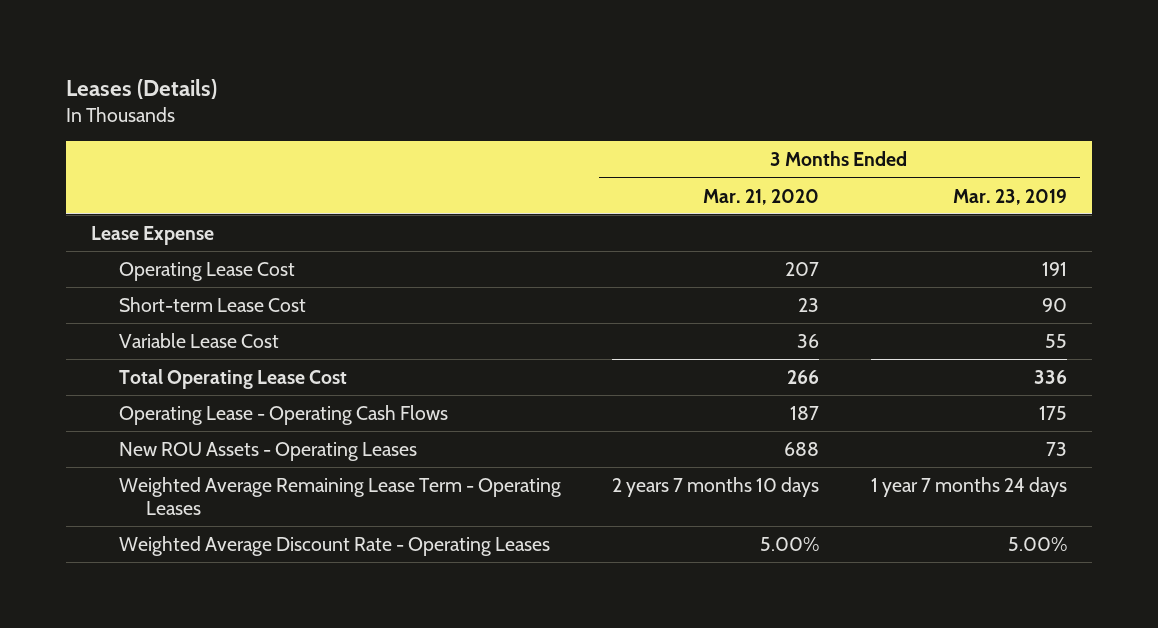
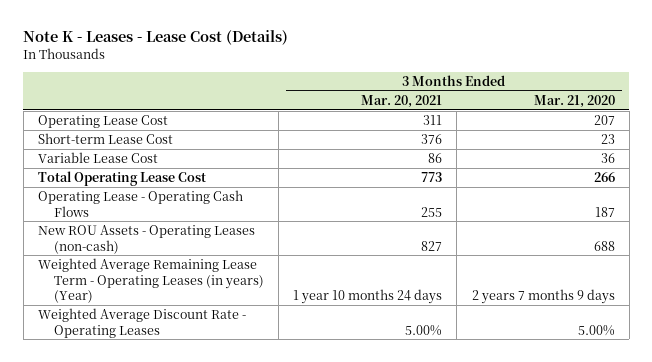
[65,78,217,99] Leases (Details) -> [23,30,289,46] Note K - Leases - Lease Cost (Details)
[952,188,1067,205] Mar. 23, 2019 -> none
none -> [361,94,443,108] Mar. 20, 2021
[91,225,215,245] Lease Expense -> none
[118,441,417,461] New ROU Assets - Operating Leases -> [37,225,255,254] New ROU Assets - Operating Leases (non-cash)
[118,476,561,515] Weighted Average Remaining Lease Term - Operating Leases -> [37,258,264,304] Weighted Average Remaining Lease Term - Operating Leases (in years) (Year)
[612,476,820,497] 2 years 7 months 10 days -> [471,289,615,305] 2 years 7 months 9 days

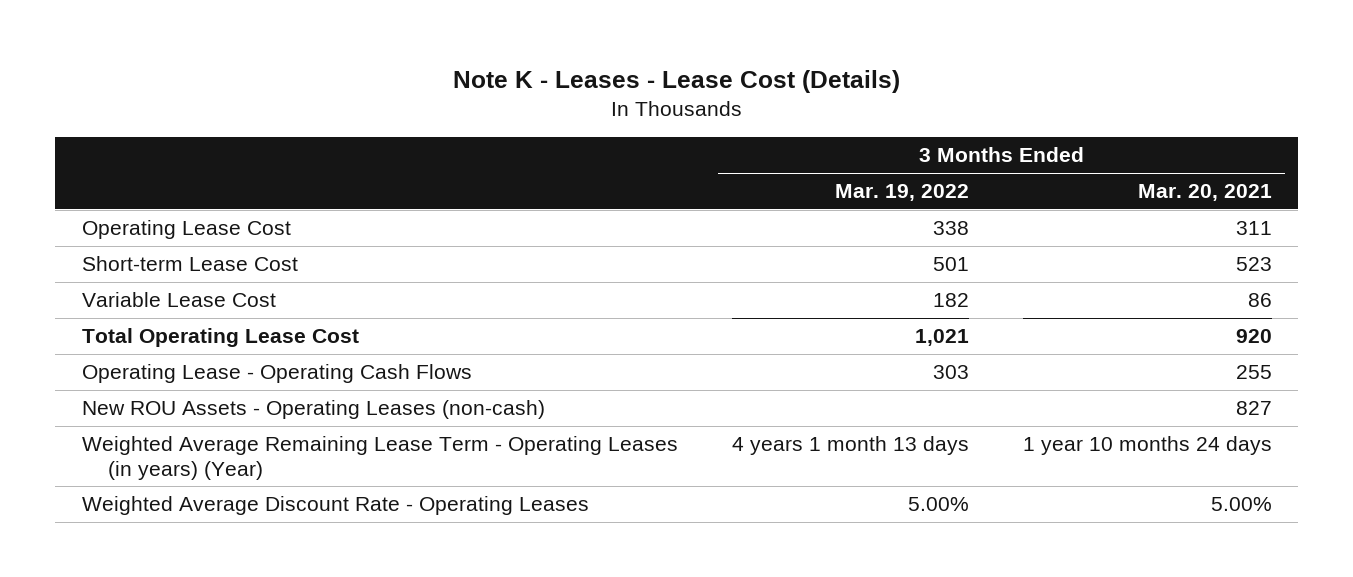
[533,94,615,108] Mar. 21, 2020 -> none
none -> [834,184,969,202] Mar. 19, 2022
[421,134,443,145] 376 -> [1235,257,1272,272] 523
[421,172,443,183] 773 -> [1235,329,1272,344] 920

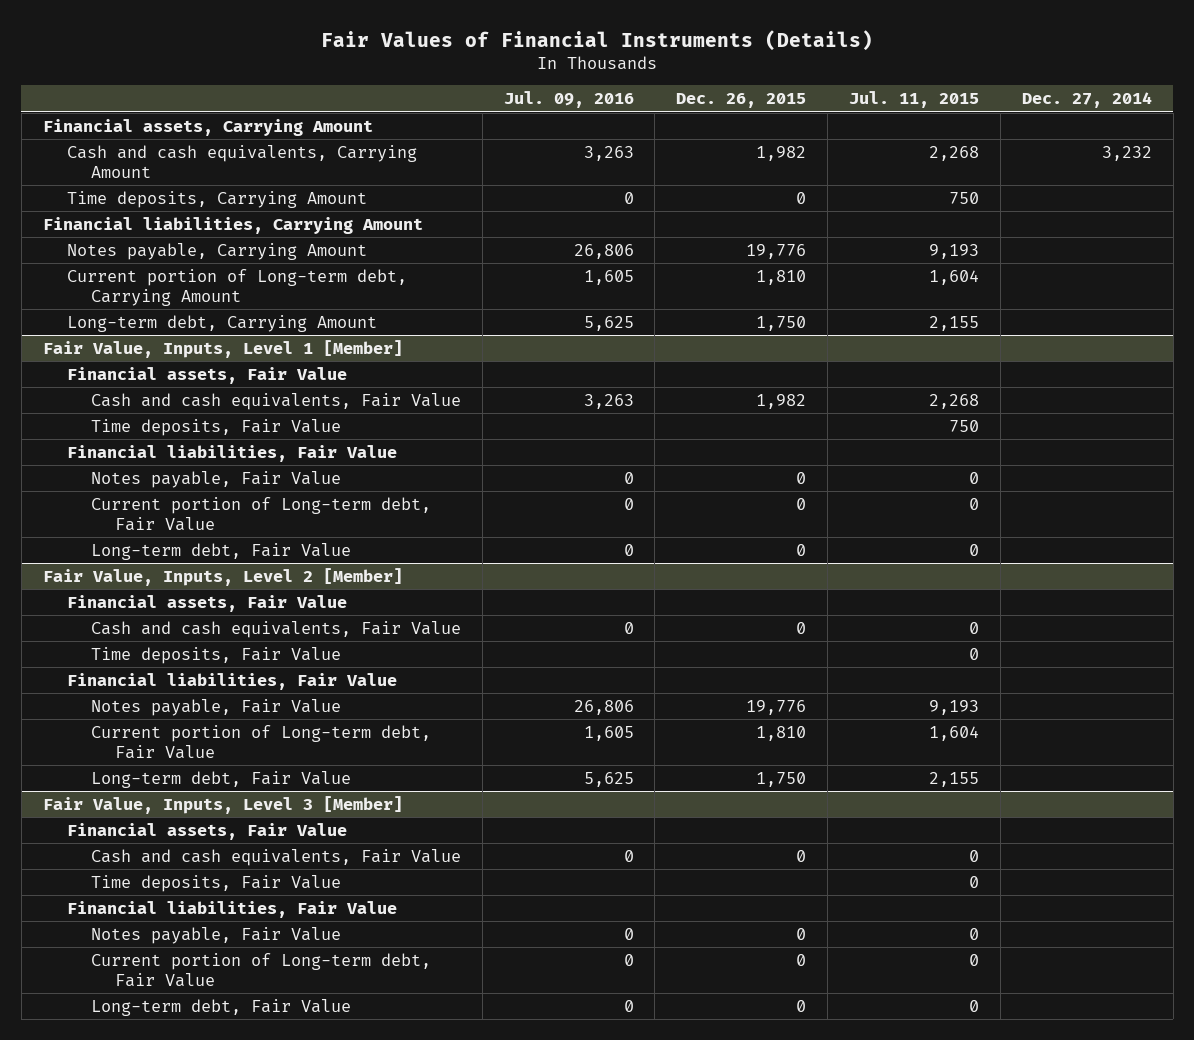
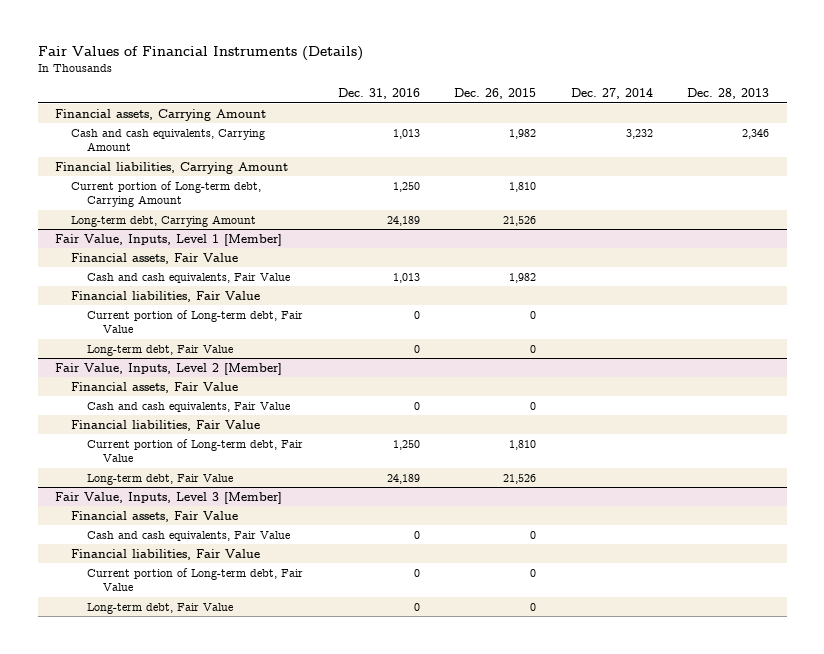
[503,91,634,109] Jul. 09, 2016 -> none
[849,91,980,109] Jul. 11, 2015 -> none
none -> [337,88,420,100] Dec. 31, 2016
none -> [687,88,770,100] Dec. 28, 2013
[66,190,367,208] Time deposits, Carrying Amount -> none
[66,242,367,260] Notes payable, Carrying Amount -> none
[756,315,807,331] 1,750 -> [503,215,537,226] 21,526
[90,418,341,436] Time deposits, Fair Value -> none
[90,470,341,488] Notes payable, Fair Value -> none
[90,646,341,664] Time deposits, Fair Value -> none
[90,698,341,716] Notes payable, Fair Value -> none
[756,771,807,787] 1,750 -> [503,473,537,484] 21,526
[90,874,341,892] Time deposits, Fair Value -> none
[90,926,341,944] Notes payable, Fair Value -> none

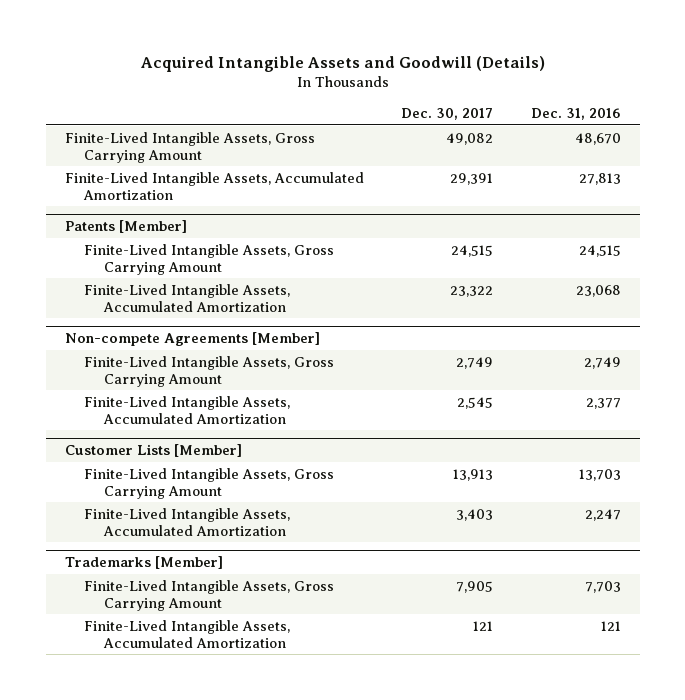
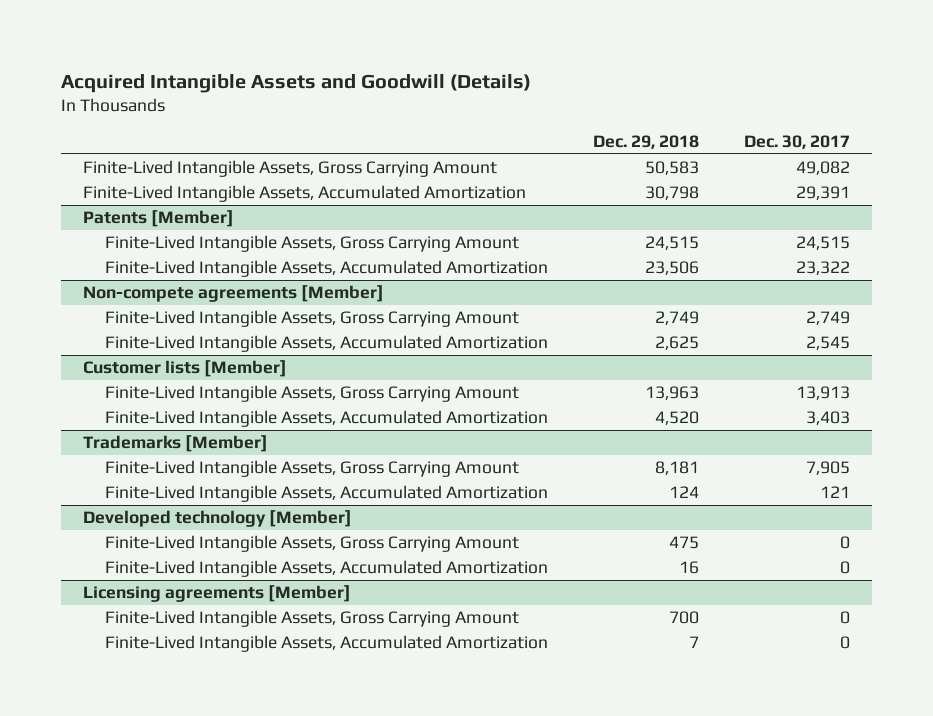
[530,107,621,120] Dec. 31, 2016 -> none
none -> [592,134,699,149] Dec. 29, 2018
[64,332,320,347] Non-compete Agreements [Member] -> [82,285,384,303] Non-compete agreements [Member]
[64,444,242,458] Customer Lists [Member] -> [82,360,287,378] Customer lists [Member]
none -> [82,510,352,528] Developed technology [Member]
none -> [105,535,520,553] Finite-Lived Intangible Assets, Gross Carrying Amount
none -> [105,560,549,578] Finite-Lived Intangible Assets, Accumulated Amortization
none -> [82,585,351,603] Licensing agreements [Member]
none -> [105,610,520,628] Finite-Lived Intangible Assets, Gross Carrying Amount
none -> [105,635,549,653] Finite-Lived Intangible Assets, Accumulated Amortization

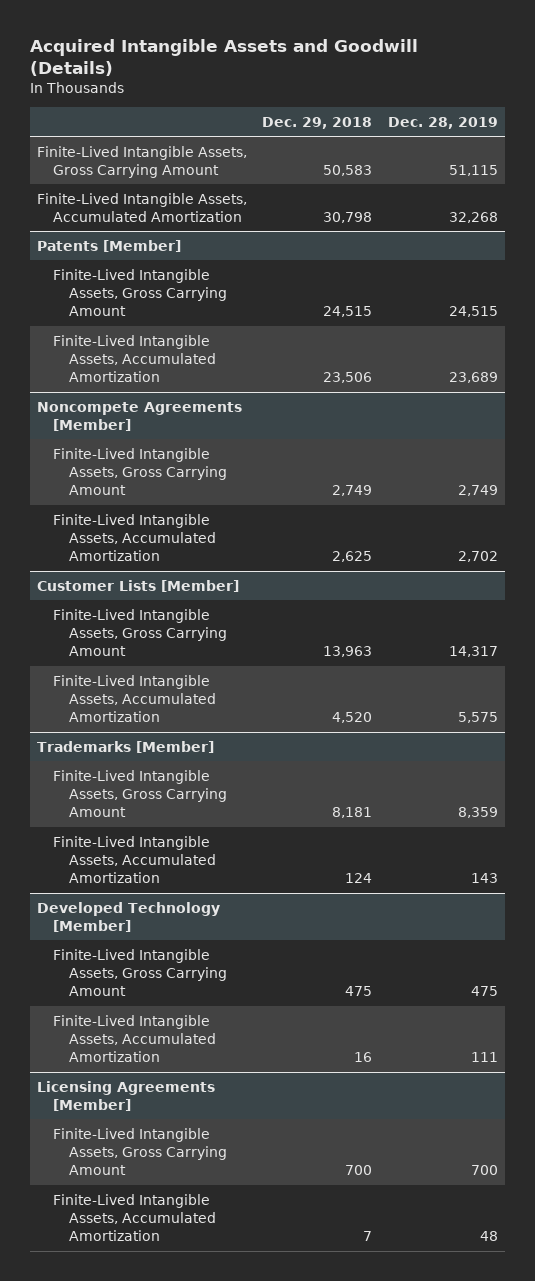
[743,134,850,149] Dec. 30, 2017 -> none
none -> [387,116,498,129] Dec. 28, 2019
[82,285,384,303] Non-compete agreements [Member] -> [37,401,243,431] Noncompete Agreements [Member]
[82,360,287,378] Customer lists [Member] -> [37,579,240,592] Customer Lists [Member]
[82,510,352,528] Developed technology [Member] -> [37,901,221,932] Developed Technology [Member]
[82,585,351,603] Licensing agreements [Member] -> [37,1080,216,1111] Licensing Agreements [Member]

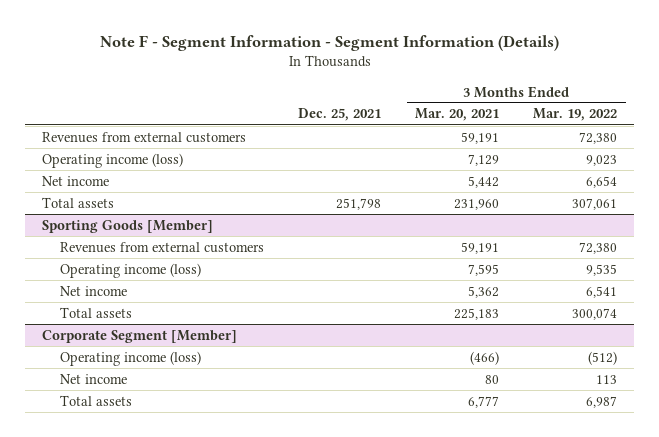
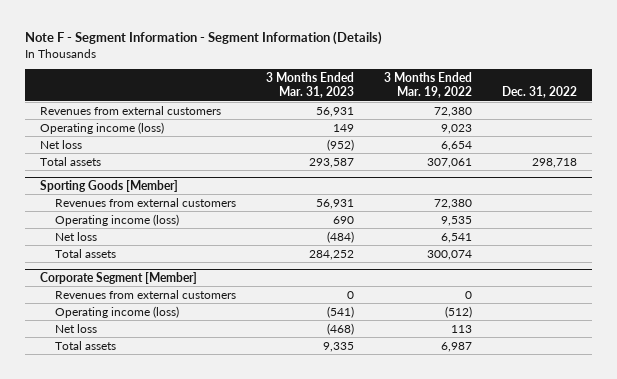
[297,108,381,122] Dec. 25, 2021 -> none
[415,108,500,122] Mar. 20, 2021 -> none
none -> [265,71,354,99] 3 Months Ended Mar. 31, 2023
none -> [502,86,578,99] Dec. 31, 2022
[41,175,109,186] Net income -> [39,139,82,149] Net loss
[59,285,127,296] Net income -> [54,231,97,241] Net loss
none -> [54,289,236,299] Revenues from external customers
[59,373,127,384] Net income -> [54,323,97,333] Net loss

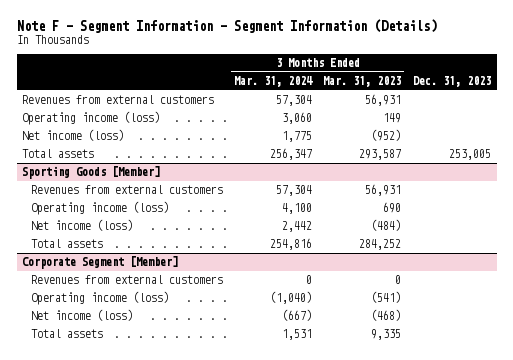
[384,71,473,99] 3 Months Ended Mar. 19, 2022 -> none
[502,86,578,99] Dec. 31, 2022 -> none
none -> [234,76,314,88] Mar. 31, 2024
none -> [412,76,491,88] Dec. 31, 2023
[39,139,82,149] Net loss -> [22,129,125,142] Net income (loss)
[54,231,97,241] Net loss -> [30,219,133,232] Net income (loss)
[54,323,97,333] Net loss -> [30,309,133,322] Net income (loss)

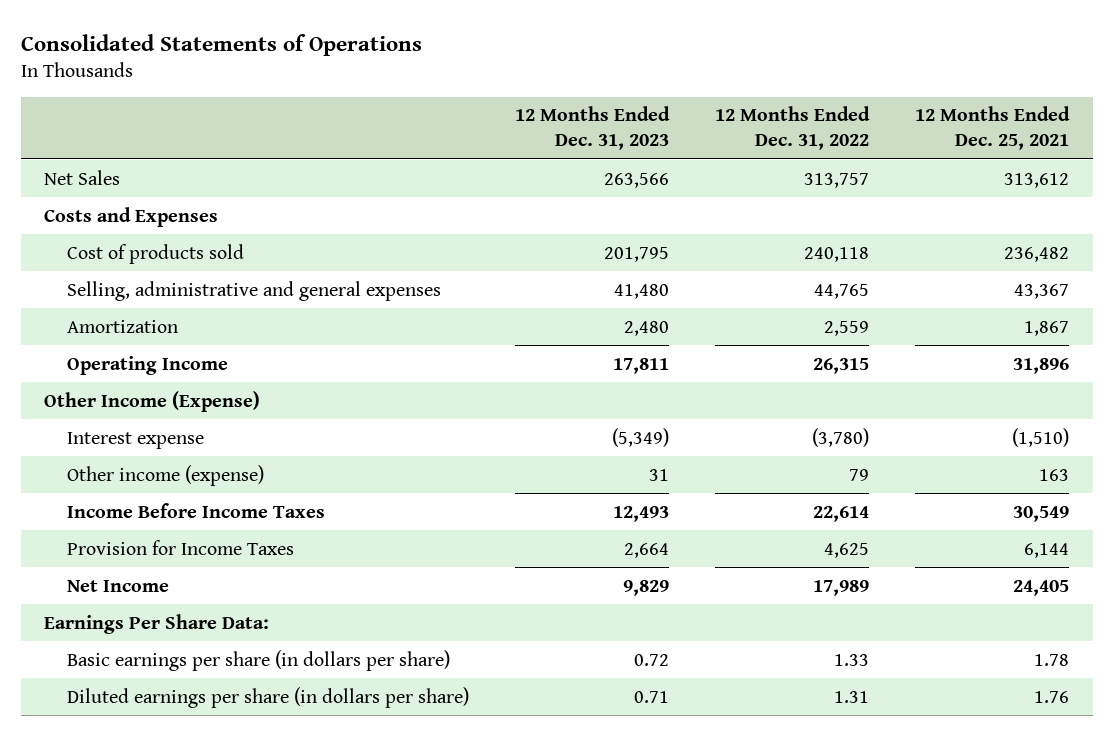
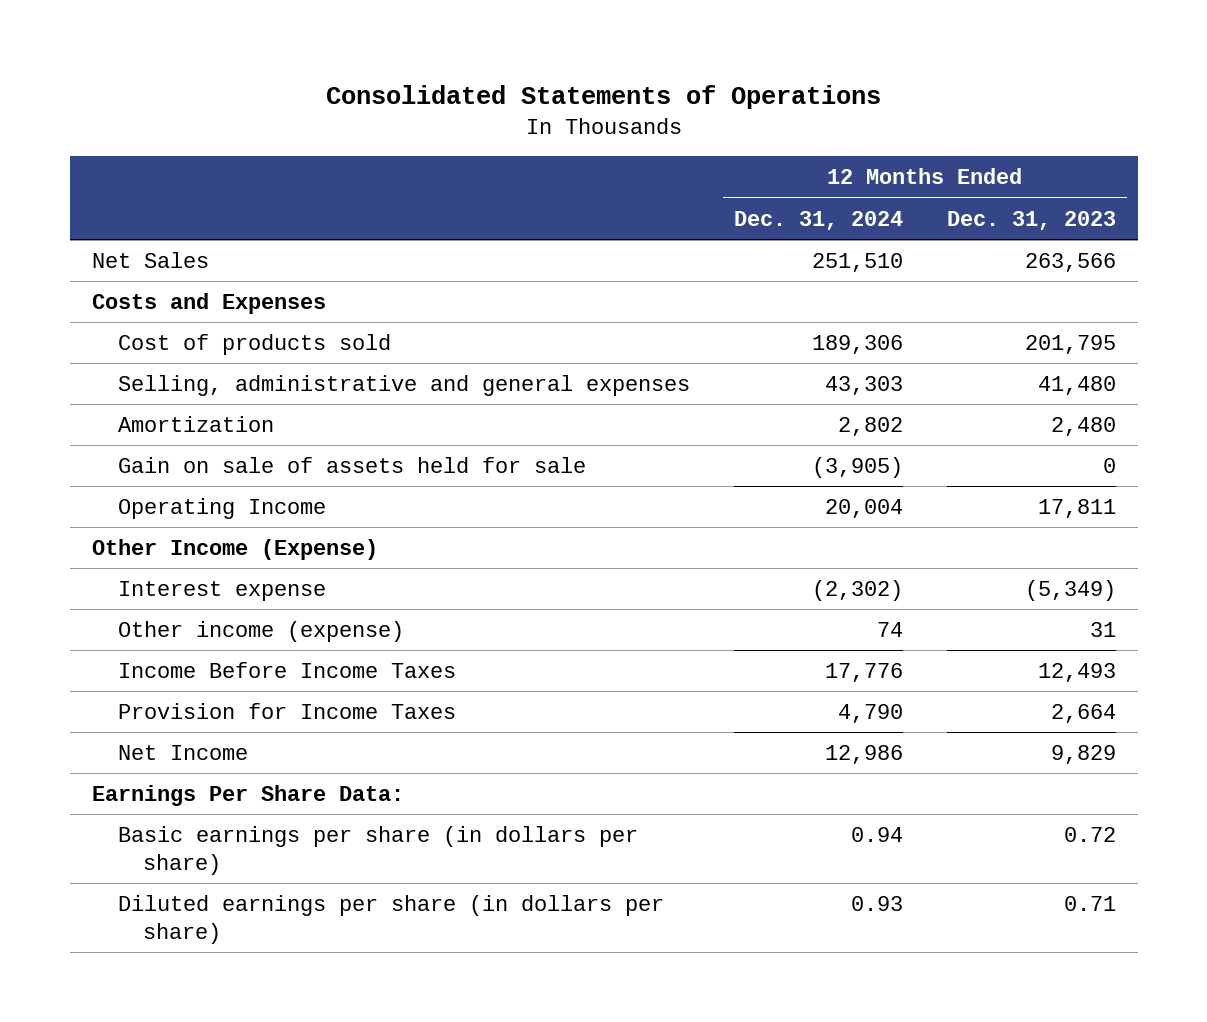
[715,106,871,151] 12 Months Ended Dec. 31, 2022 -> none
[915,106,1071,151] 12 Months Ended Dec. 25, 2021 -> none
none -> [733,210,903,230] Dec. 31, 2024
none -> [117,457,586,474] Gain on sale of assets held for sale

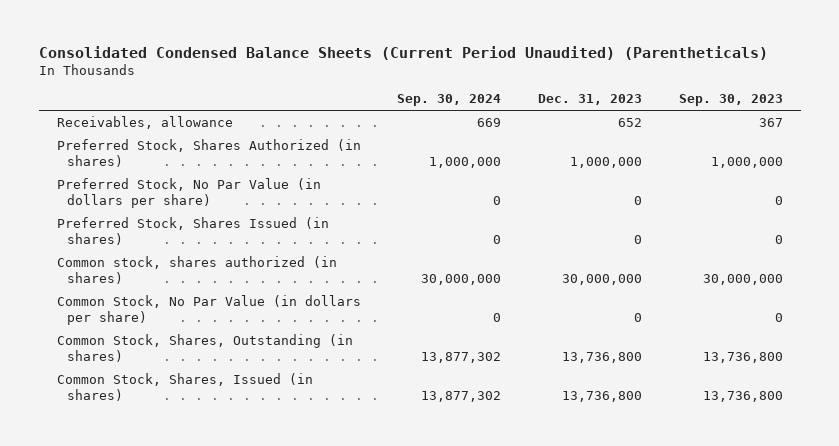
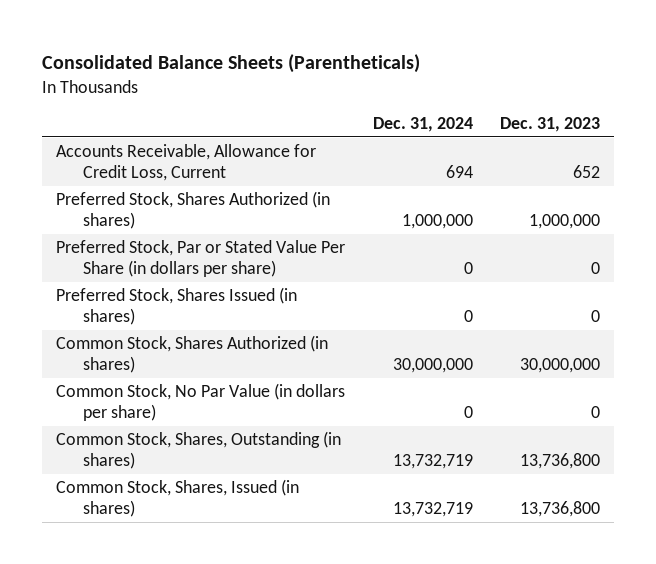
[38,45,768,60] Consolidated Condensed Balance Sheets (Current Period Unaudited) (Parentheticals) -> [42,54,421,74] Consolidated Balance Sheets (Parentheticals)
[397,94,502,107] Sep. 30, 2024 -> none
[678,94,783,107] Sep. 30, 2023 -> none
none -> [372,117,473,133] Dec. 31, 2024
[56,115,233,129] Receivables, allowance -> [56,143,317,182] Accounts Receivable, Allowance for Credit Loss, Current
[56,177,321,208] Preferred Stock, No Par Value (in dollars per share) -> [56,239,346,278] Preferred Stock, Par or Stated Value Per Share (in dollars per share)
[56,255,337,284] Common stock, shares authorized (in shares) -> [56,334,329,374] Common Stock, Shares Authorized (in shares)

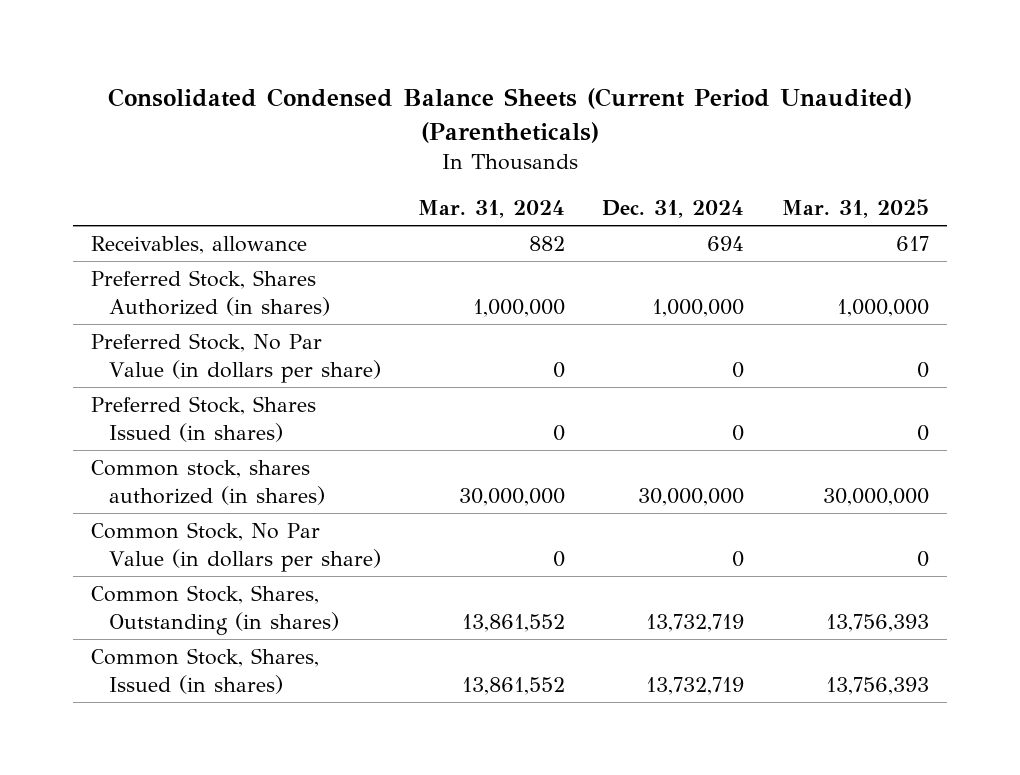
[42,54,421,74] Consolidated Balance Sheets (Parentheticals) -> [107,88,912,143] Consolidated Condensed Balance Sheets (Current Period Unaudited) (Parentheticals)
[500,117,601,133] Dec. 31, 2023 -> none
none -> [418,200,566,219] Mar. 31, 2024
none -> [781,199,929,219] Mar. 31, 2025
[56,143,317,182] Accounts Receivable, Allowance for Credit Loss, Current -> [91,235,308,254] Receivables, allowance
[56,239,346,278] Preferred Stock, Par or Stated Value Per Share (in dollars per share) -> [91,332,382,383] Preferred Stock, No Par Value (in dollars per share)
[56,334,329,374] Common Stock, Shares Authorized (in shares) -> [91,459,326,505] Common stock, shares authorized (in shares)

